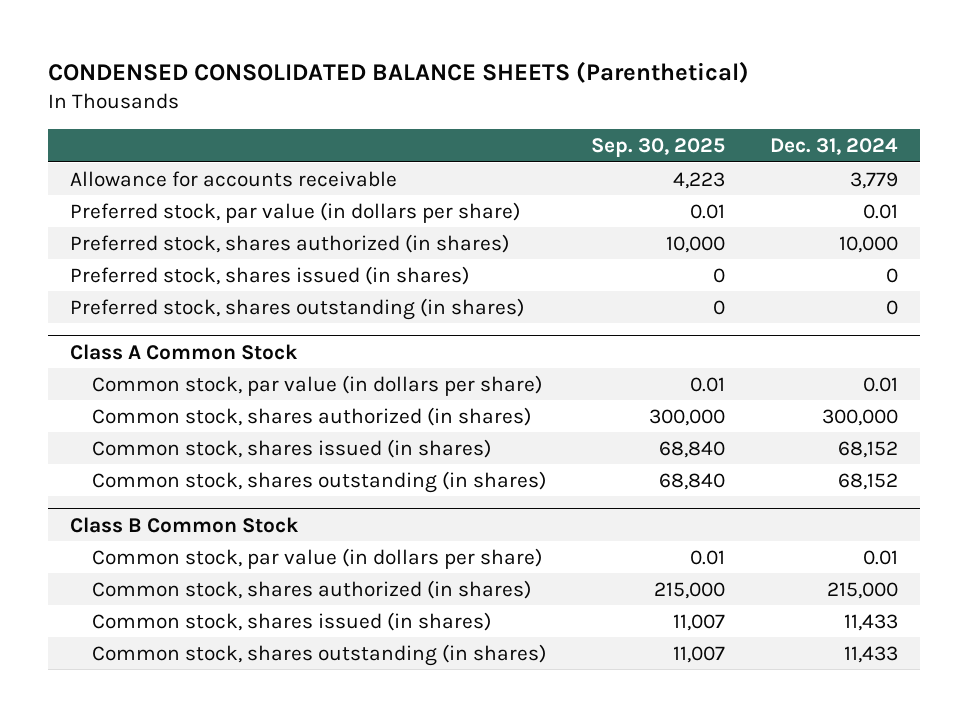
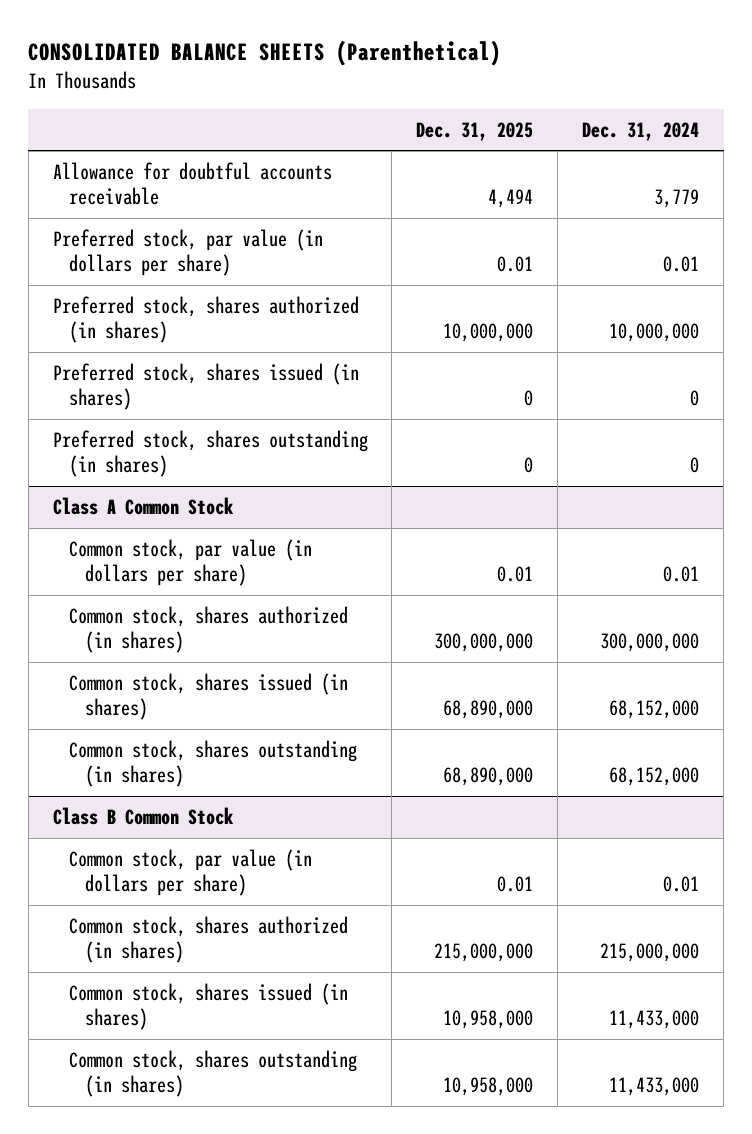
[47,61,749,84] CONDENSED CONSOLIDATED BALANCE SHEETS (Parenthetical) -> [28,40,502,67] CONSOLIDATED BALANCE SHEETS (Parenthetical)
[590,138,725,158] Sep. 30, 2025 -> none
none -> [416,121,534,141] Dec. 31, 2025
[70,170,398,187] Allowance for accounts receivable -> [52,161,332,206] Allowance for doubtful accounts receivable
[838,235,898,253] 10,000 -> [609,323,700,343] 10,000,000
[821,408,898,426] 300,000 -> [600,633,700,653] 300,000,000
[837,440,898,458] 68,152 -> [609,700,700,720] 68,152,000
[837,472,898,490] 68,152 -> [609,767,700,787] 68,152,000
[826,581,898,599] 215,000 -> [600,943,700,963] 215,000,000
[843,613,898,631] 11,433 -> [609,1010,700,1030] 11,433,000
[843,645,898,663] 11,433 -> [609,1077,700,1097] 11,433,000

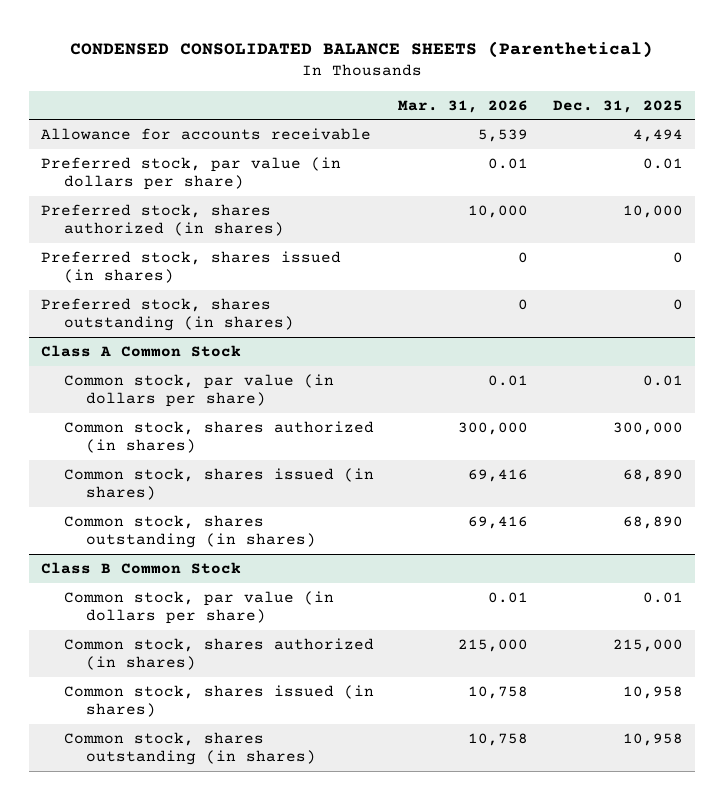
[28,40,502,67] CONSOLIDATED BALANCE SHEETS (Parenthetical) -> [70,40,654,58] CONDENSED CONSOLIDATED BALANCE SHEETS (Parenthetical)
[582,121,700,141] Dec. 31, 2024 -> none
none -> [398,99,529,113] Mar. 31, 2026
[52,161,332,206] Allowance for doubtful accounts receivable -> [41,127,372,140] Allowance for accounts receivable
[443,323,534,343] 10,000,000 -> [622,204,683,218] 10,000
[434,633,534,653] 300,000,000 -> [612,421,683,435] 300,000
[443,700,534,720] 68,890,000 -> [622,468,683,482] 68,890
[443,767,534,787] 68,890,000 -> [622,515,683,529] 68,890
[434,943,534,963] 215,000,000 -> [612,638,683,652] 215,000
[443,1010,534,1030] 10,958,000 -> [622,685,683,699] 10,958
[443,1077,534,1097] 10,958,000 -> [622,732,683,746] 10,958

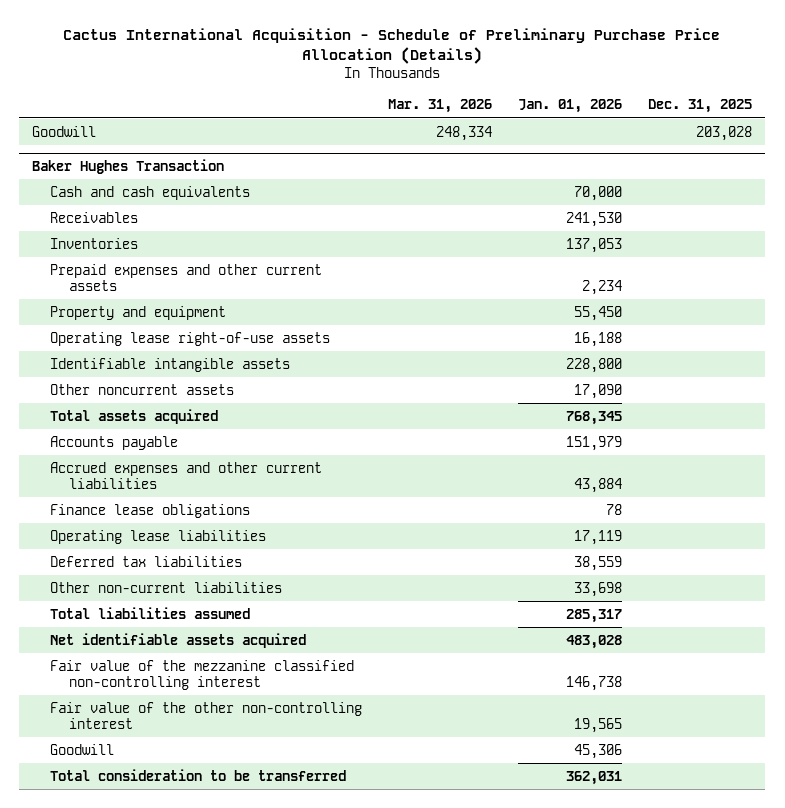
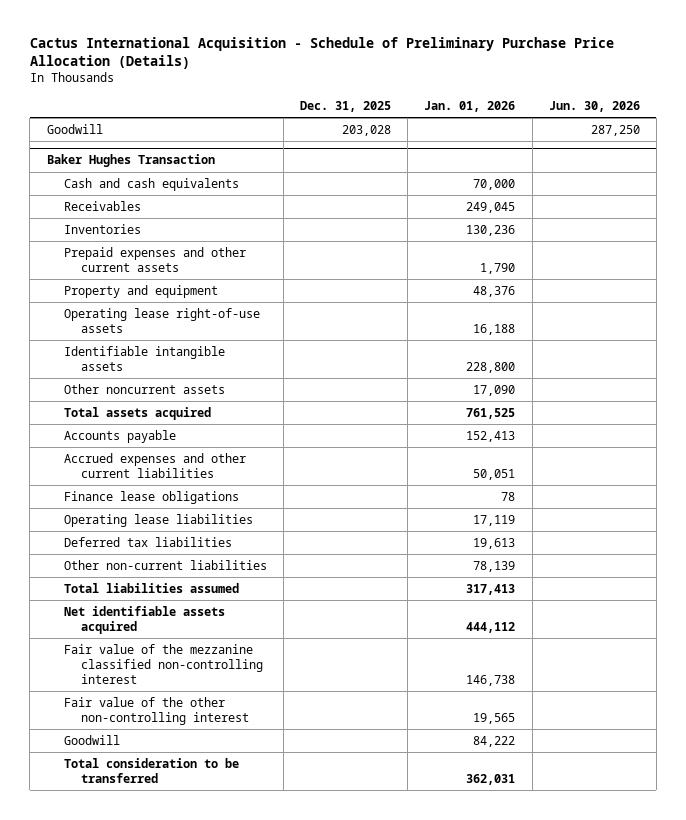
[388,99,493,114] Mar. 31, 2026 -> none
none -> [548,100,640,112] Jun. 30, 2026
[566,211,623,227] 241,530 -> [466,201,516,213] 249,045
[566,237,623,253] 137,053 -> [466,224,516,236] 130,236
[582,279,623,295] 2,234 -> [480,262,516,274] 1,790
[574,305,623,321] 55,450 -> [473,285,516,297] 48,376
[566,410,623,425] 768,345 -> [466,407,516,419] 761,525
[566,435,623,451] 151,979 -> [466,430,516,442] 152,413
[574,477,623,493] 43,884 -> [473,468,516,480] 50,051
[574,555,623,571] 38,559 -> [473,537,516,549] 19,613
[574,581,623,597] 33,698 -> [473,560,516,572] 78,139
[566,608,623,623] 285,317 -> [466,583,516,595] 317,413
[566,634,623,649] 483,028 -> [466,621,516,633] 444,112
[574,743,623,759] 45,306 -> [473,735,516,747] 84,222

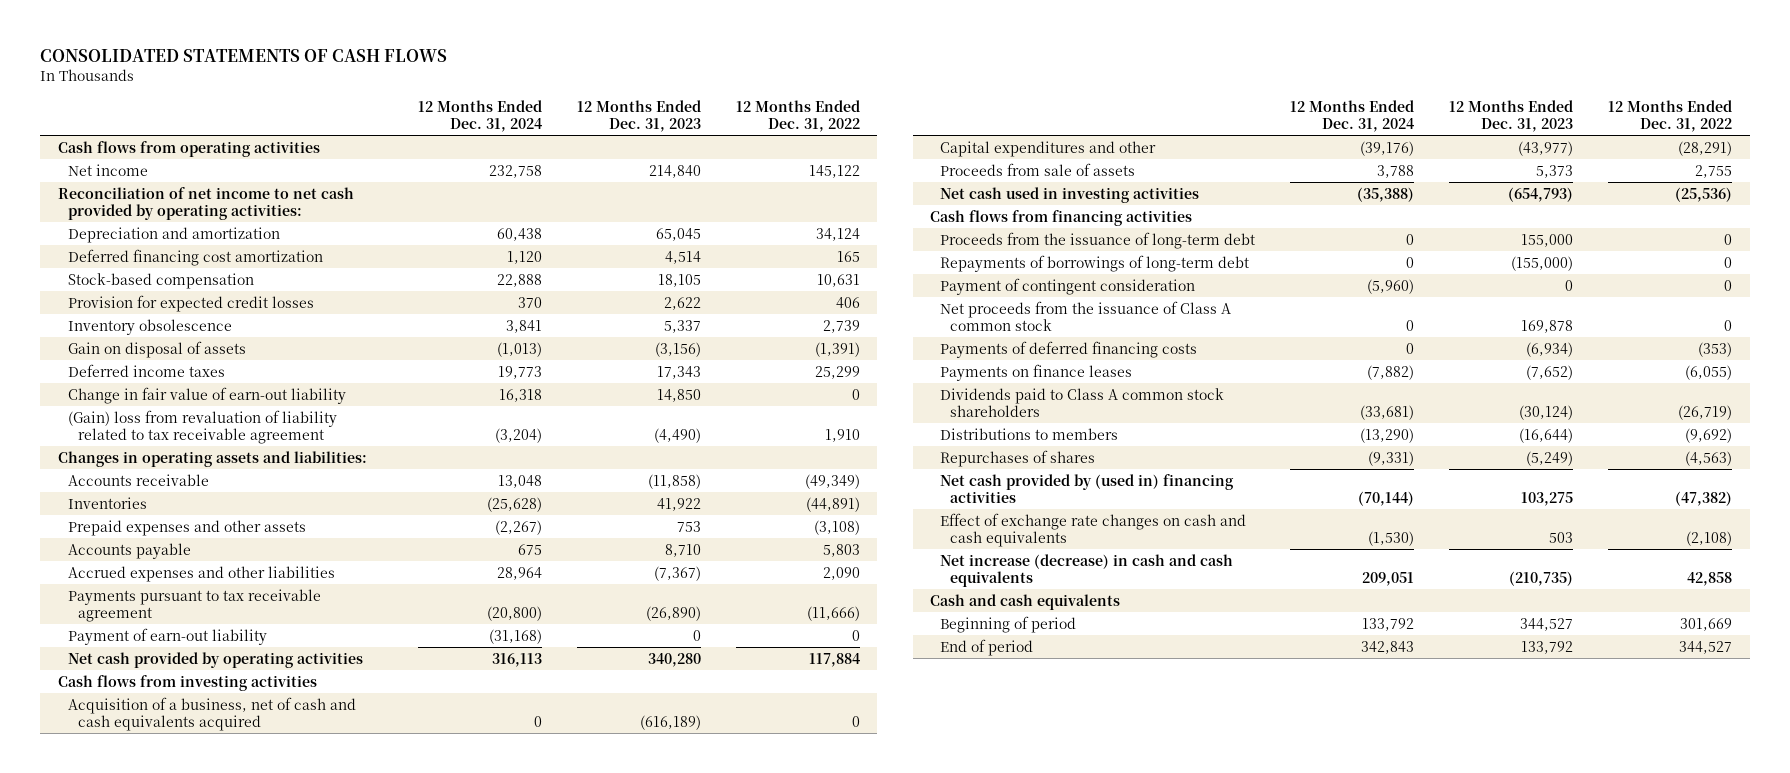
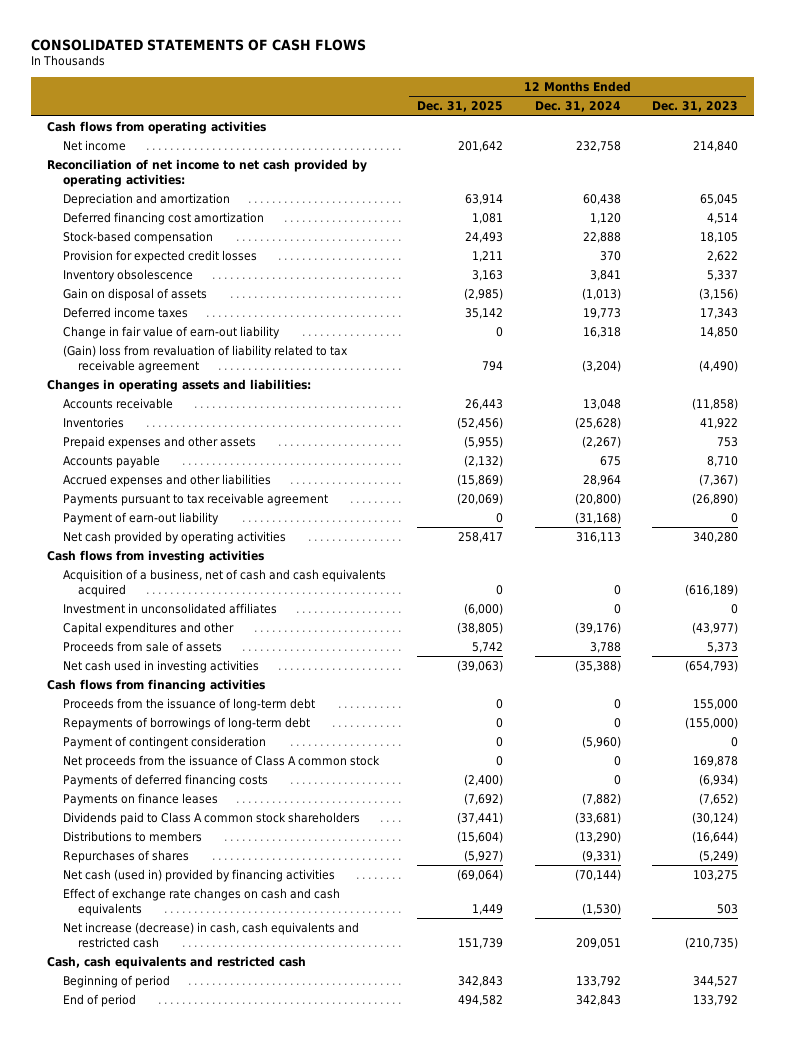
[735,100,860,133] 12 Months Ended Dec. 31, 2022 -> none
none -> [417,101,504,113] Dec. 31, 2025
none -> [62,602,277,614] Investment in unconsolidated affiliates
[940,473,1235,503] Net cash provided by (used in) financing activities -> [62,868,335,882] Net cash (used in) provided by financing activities
[940,553,1234,587] Net increase (decrease) in cash and cash equivalents -> [62,921,359,949] Net increase (decrease) in cash, cash equivalents and restricted cash
[930,593,1121,610] Cash and cash equivalents -> [46,955,306,969] Cash, cash equivalents and restricted cash

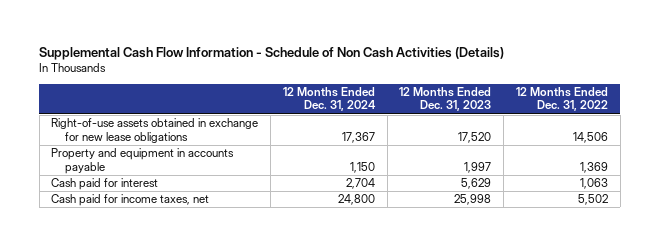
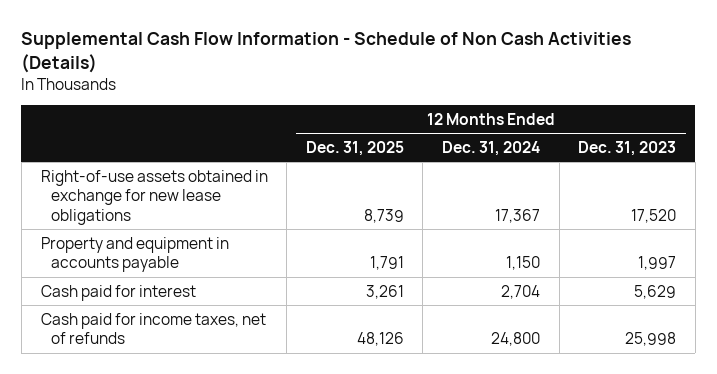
[516,86,609,112] 12 Months Ended Dec. 31, 2022 -> none
none -> [305,140,404,156] Dec. 31, 2025
[51,194,210,207] Cash paid for income taxes, net -> [40,312,266,345] Cash paid for income taxes, net of refunds

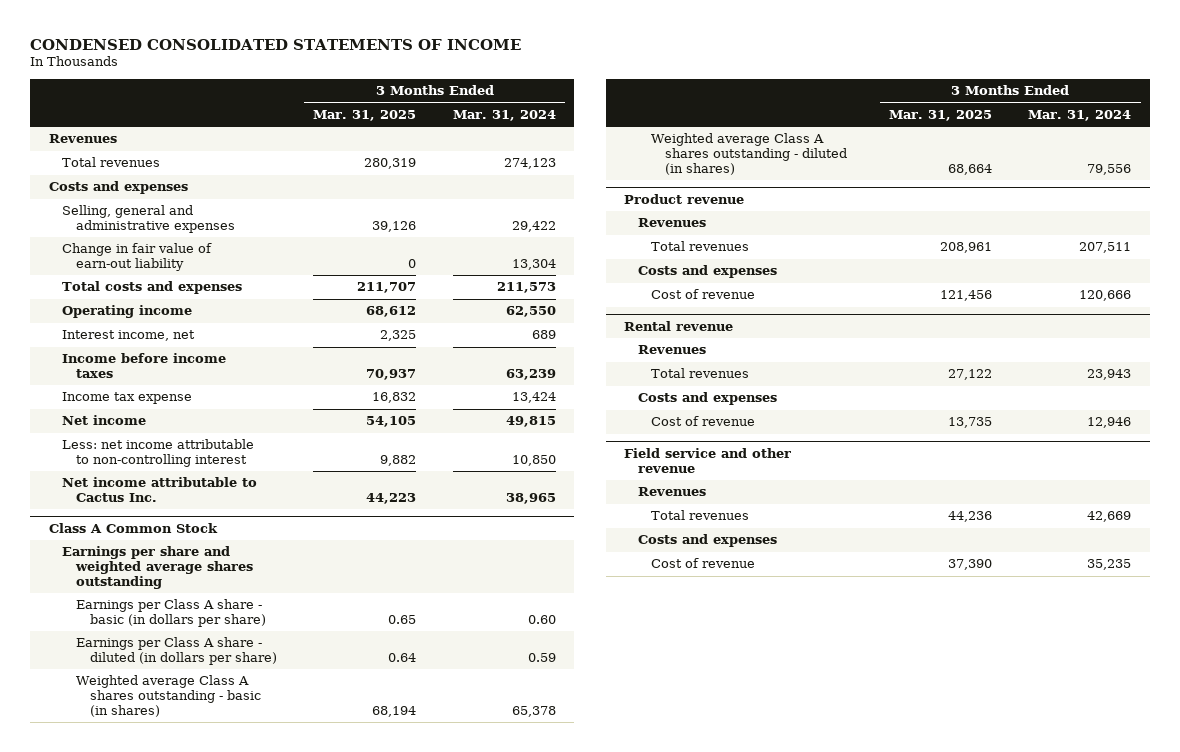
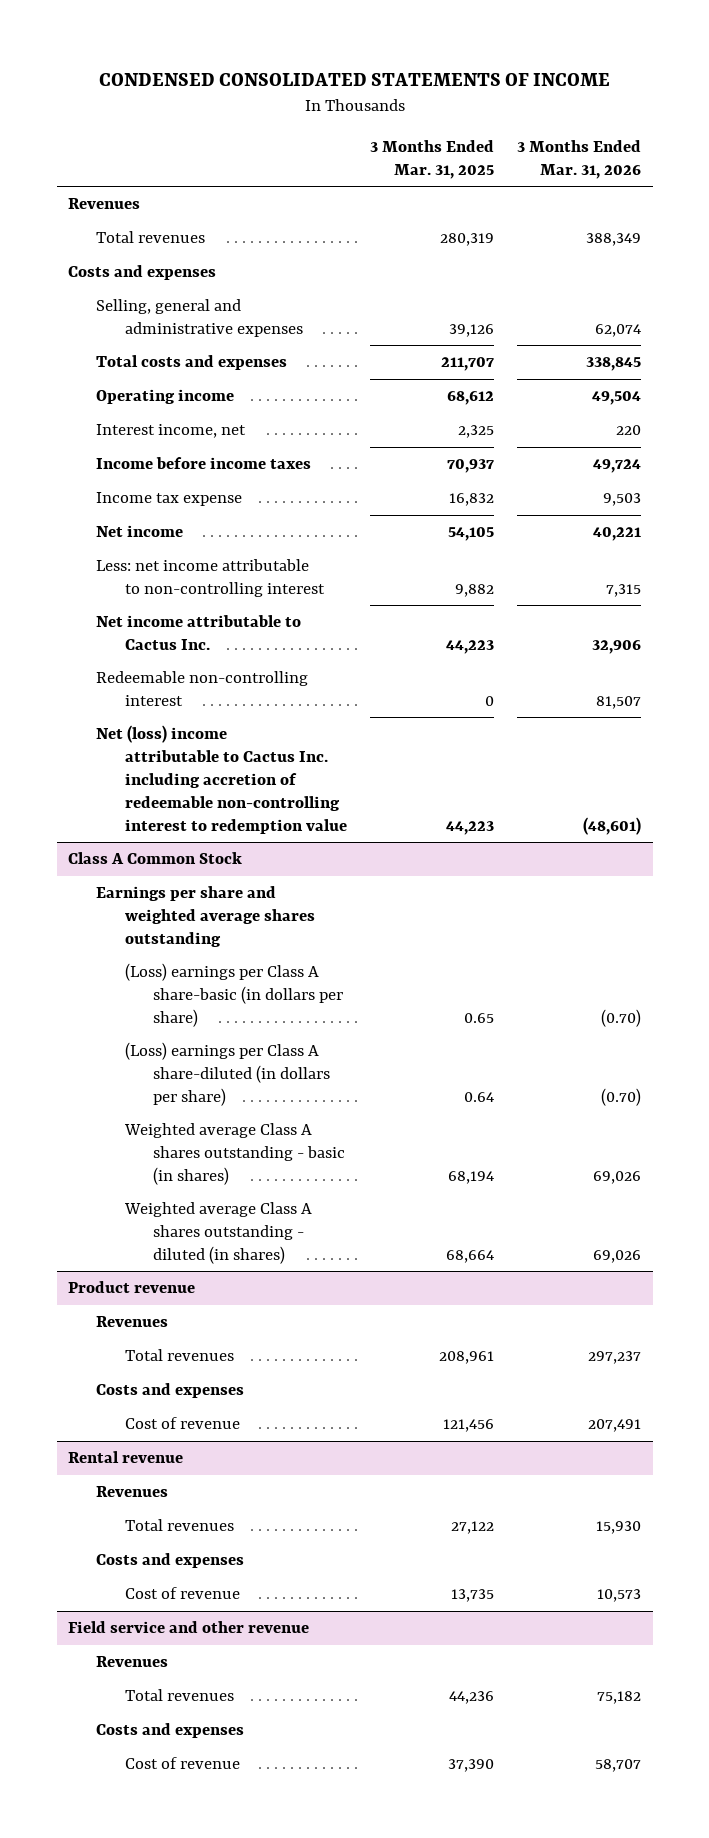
[452,109,556,121] Mar. 31, 2024 -> none
none -> [517,139,642,179] 3 Months Ended Mar. 31, 2026
[62,243,213,272] Change in fair value of earn-out liability -> none
none -> [96,671,309,707] Redeemable non-controlling interest
none -> [96,725,347,834] Net (loss) income attributable to Cactus Inc. including accretion of redeemable non-controlling interest to redemption value
[75,599,266,628] Earnings per Class A share - basic (in dollars per share) -> [124,963,343,1027] (Loss) earnings per Class A share-basic (in dollars per share)
[75,637,277,666] Earnings per Class A share - diluted (in dollars per share) -> [124,1042,330,1106] (Loss) earnings per Class A share-diluted (in dollars per share)

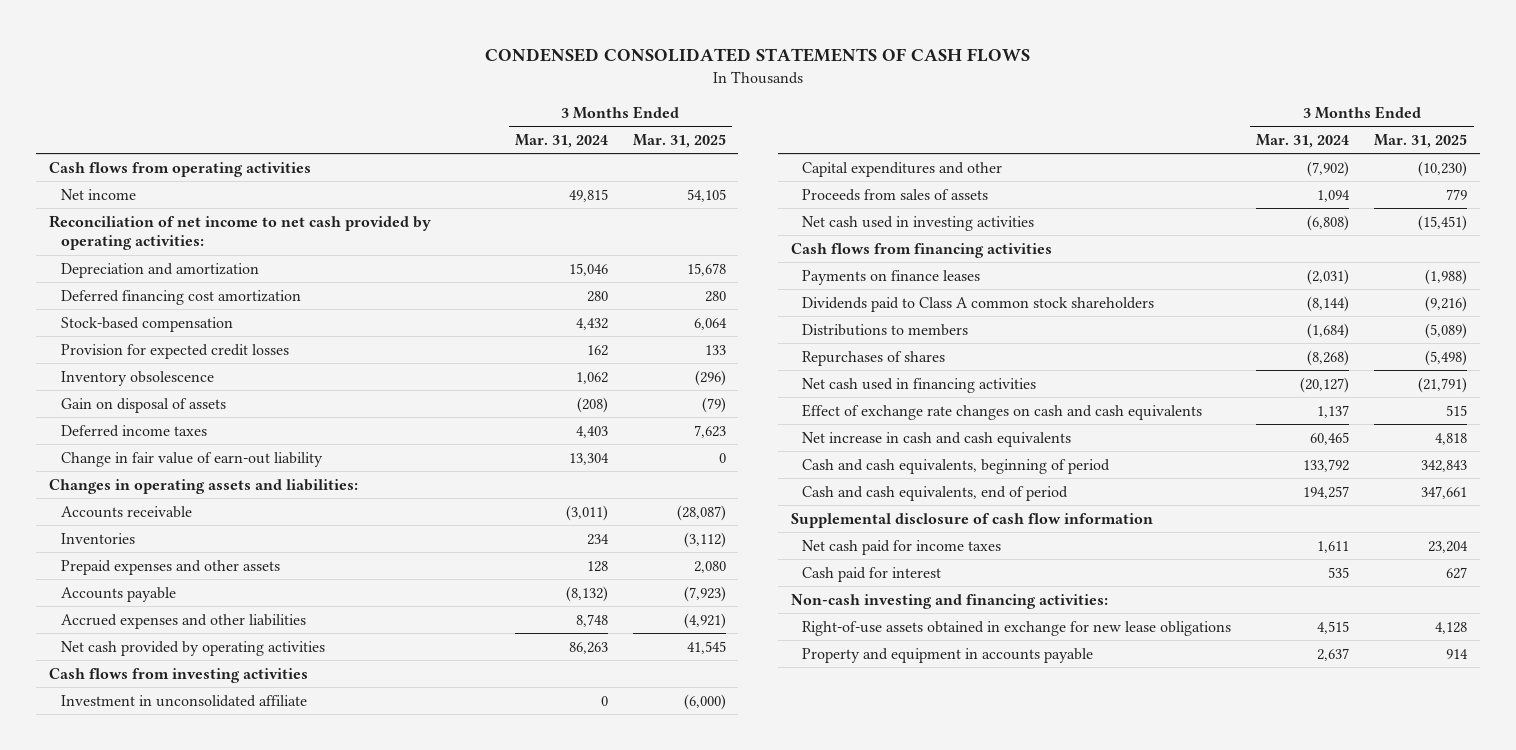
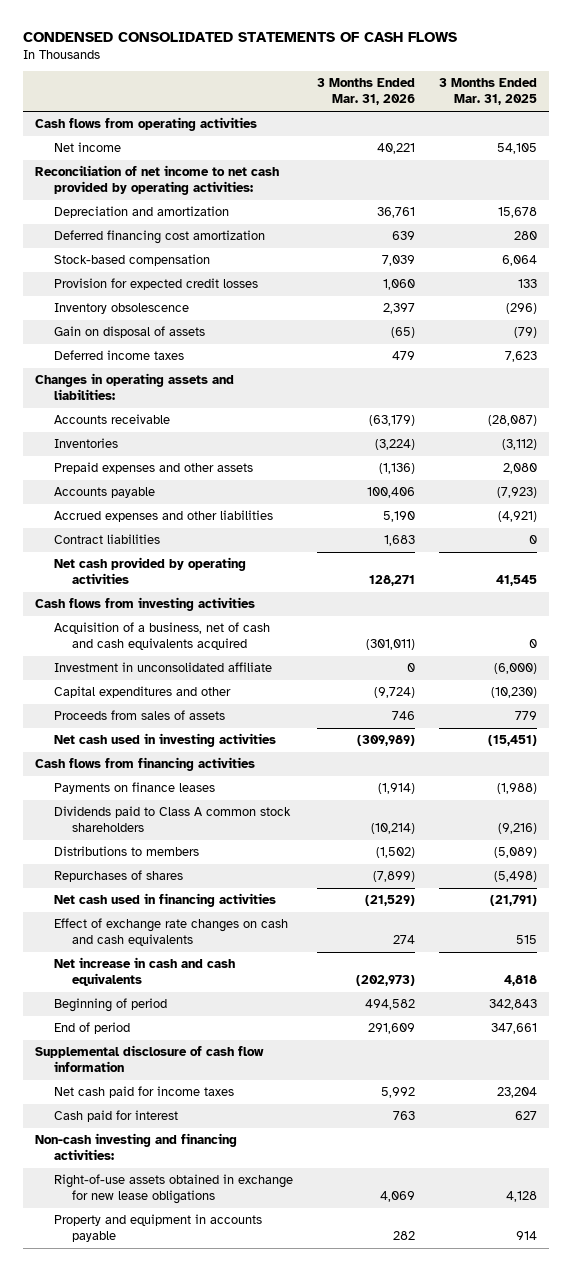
[514,133,608,148] Mar. 31, 2024 -> none
none -> [316,78,415,106] 3 Months Ended Mar. 31, 2026
[60,451,323,467] Change in fair value of earn-out liability -> none
none -> [53,534,160,545] Contract liabilities
none -> [53,622,270,651] Acquisition of a business, net of cash and cash equivalents acquired
[802,458,1111,474] Cash and cash equivalents, beginning of period -> [53,998,167,1013] Beginning of period
[802,485,1069,501] Cash and cash equivalents, end of period -> [53,1022,130,1035] End of period

